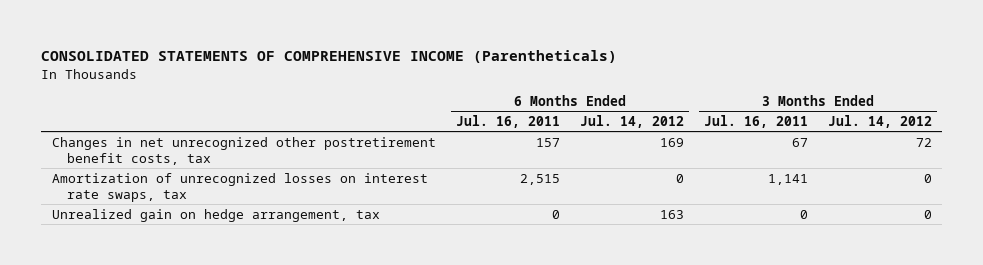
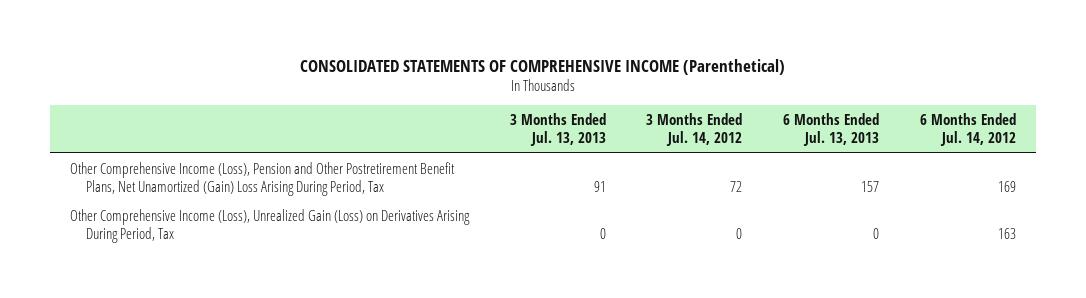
[41,50,618,64] CONSOLIDATED STATEMENTS OF COMPREHENSIVE INCOME (Parentheticals) -> [299,58,785,75] CONSOLIDATED STATEMENTS OF COMPREHENSIVE INCOME (Parenthetical)
[455,115,560,129] Jul. 16, 2011 -> none
[703,115,808,129] Jul. 16, 2011 -> none
none -> [509,112,606,147] 3 Months Ended Jul. 13, 2013
none -> [783,112,880,147] 6 Months Ended Jul. 13, 2013
[51,172,428,203] Amortization of unrecognized losses on interest rate swaps, tax -> none
[51,136,436,166] Changes in net unrecognized other postretirement benefit costs, tax -> [69,161,455,196] Other Comprehensive Income (Loss), Pension and Other Postretirement Benefit Plans, Net Unamortized (Gain) Loss Arising During Period, Tax
[51,208,380,222] Unrealized gain on hedge arrangement, tax -> [69,208,470,243] Other Comprehensive Income (Loss), Unrealized Gain (Loss) on Derivatives Arising During Period, Tax

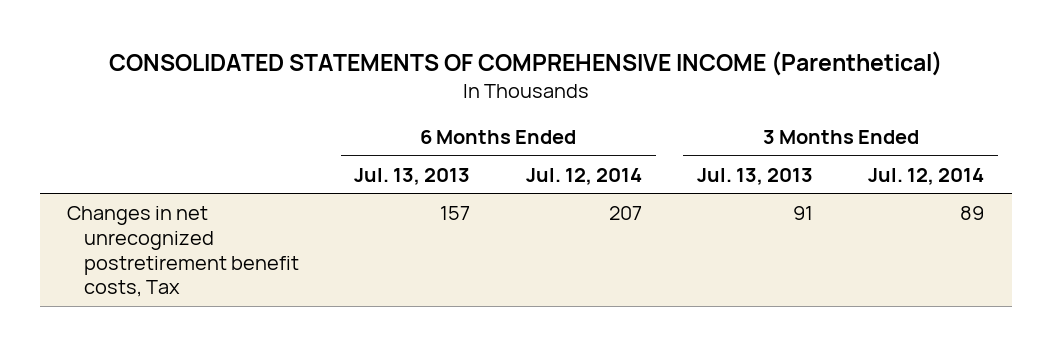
[646,112,743,147] 3 Months Ended Jul. 14, 2012 -> none
[919,112,1016,147] 6 Months Ended Jul. 14, 2012 -> none
none -> [525,167,642,185] Jul. 12, 2014
none -> [868,167,985,185] Jul. 12, 2014
[69,208,470,243] Other Comprehensive Income (Loss), Unrealized Gain (Loss) on Derivatives Arising During Period, Tax -> none
[69,161,455,196] Other Comprehensive Income (Loss), Pension and Other Postretirement Benefit Plans, Net Unamortized (Gain) Loss Arising During Period, Tax -> [67,206,300,298] Changes in net unrecognized postretirement benefit costs, Tax

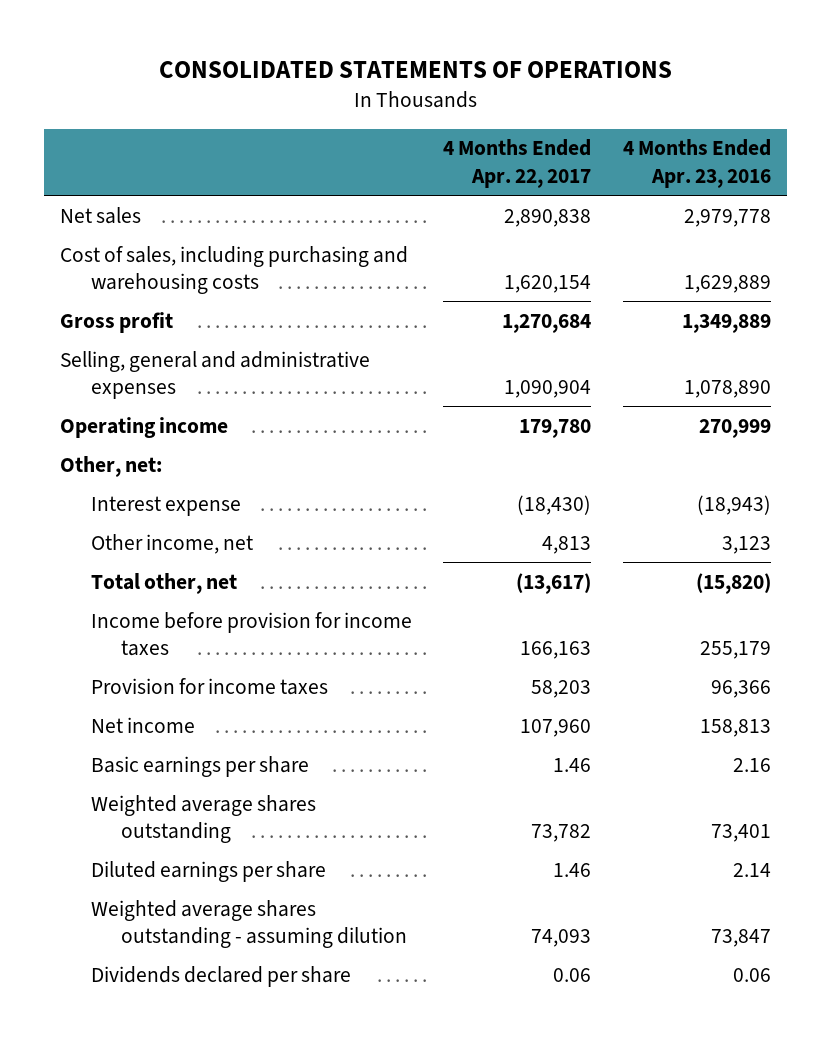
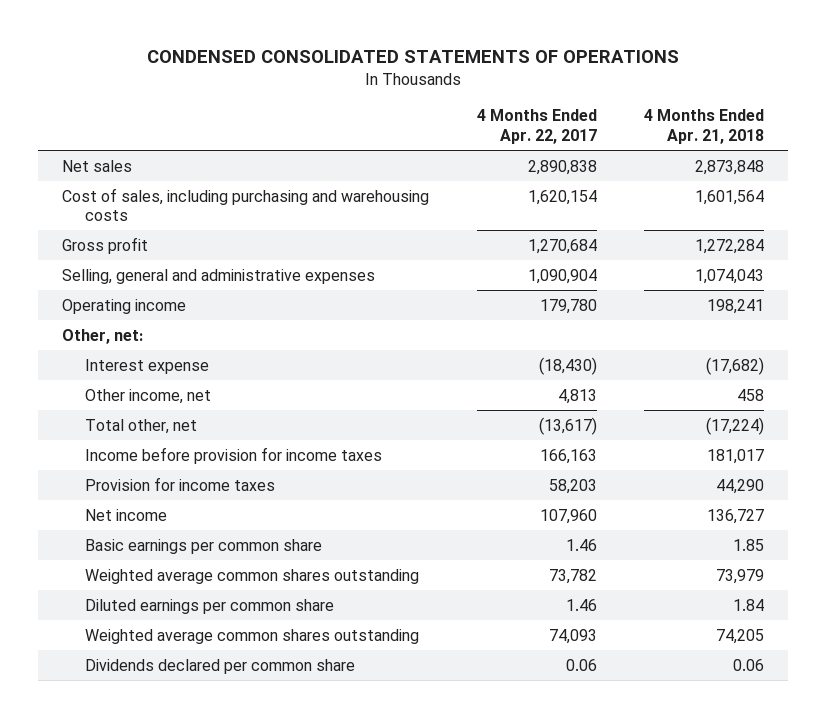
[158,60,672,78] CONSOLIDATED STATEMENTS OF OPERATIONS -> [147,50,680,64] CONDENSED CONSOLIDATED STATEMENTS OF OPERATIONS
[623,139,772,188] 4 Months Ended Apr. 23, 2016 -> none
none -> [644,109,765,144] 4 Months Ended Apr. 21, 2018
[90,755,309,777] Basic earnings per share -> [85,538,323,554] Basic earnings per common share
[90,794,316,844] Weighted average shares outstanding -> [85,568,420,584] Weighted average common shares outstanding
[90,860,326,882] Diluted earnings per share -> [85,598,335,614] Diluted earnings per common share
[90,899,407,949] Weighted average shares outstanding - assuming dilution -> [85,628,420,644] Weighted average common shares outstanding
[90,965,351,987] Dividends declared per share -> [85,658,356,674] Dividends declared per common share

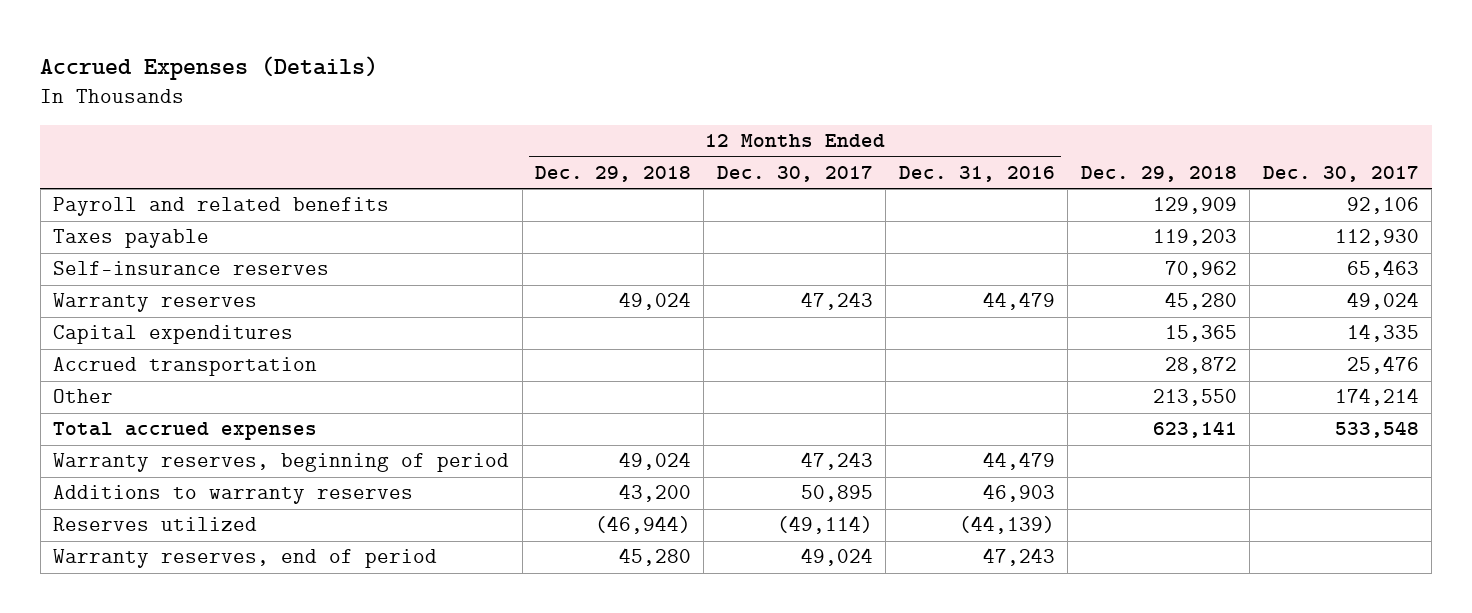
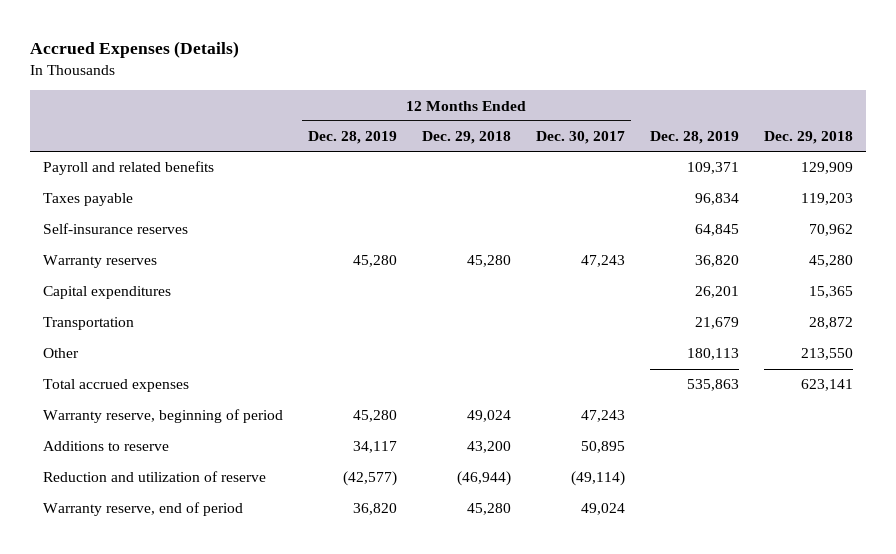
[898,165,1055,182] Dec. 31, 2016 -> none
[1262,165,1419,182] Dec. 30, 2017 -> none
none -> [307,131,397,145] Dec. 28, 2019
none -> [650,131,740,145] Dec. 28, 2019
[619,292,692,311] 49,024 -> [466,255,511,268] 45,280
[53,357,318,377] Accrued transportation -> [42,317,134,331] Transportation
[53,453,510,473] Warranty reserves, beginning of period -> [42,409,283,424] Warranty reserve, beginning of period
[53,485,414,505] Additions to warranty reserves -> [42,441,169,452] Additions to reserve
[53,517,258,532] Reserves utilized -> [42,471,266,483] Reduction and utilization of reserve
[53,549,438,569] Warranty reserves, end of period -> [42,502,243,517] Warranty reserve, end of period

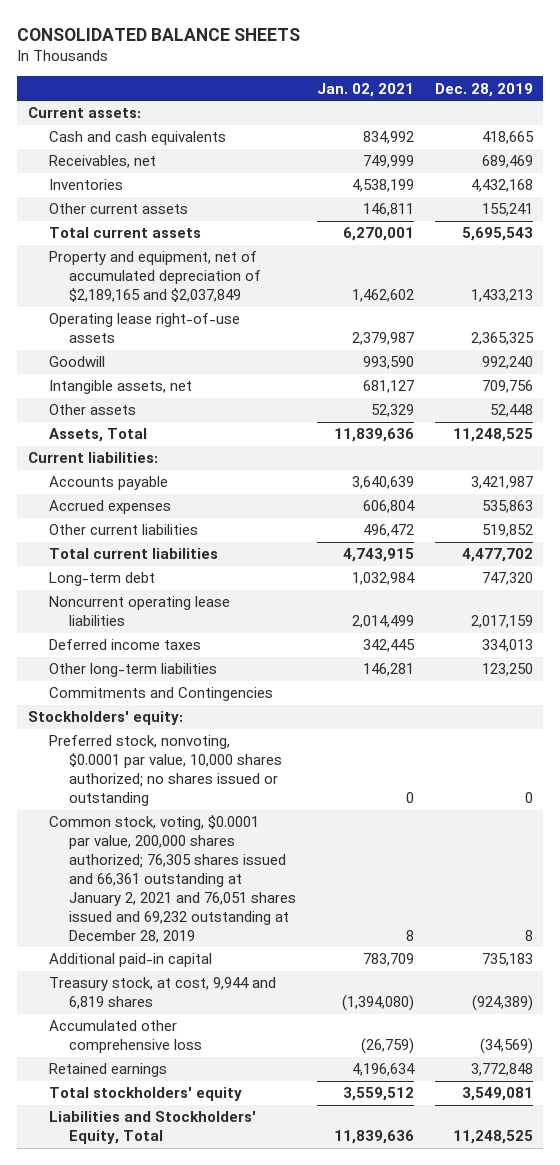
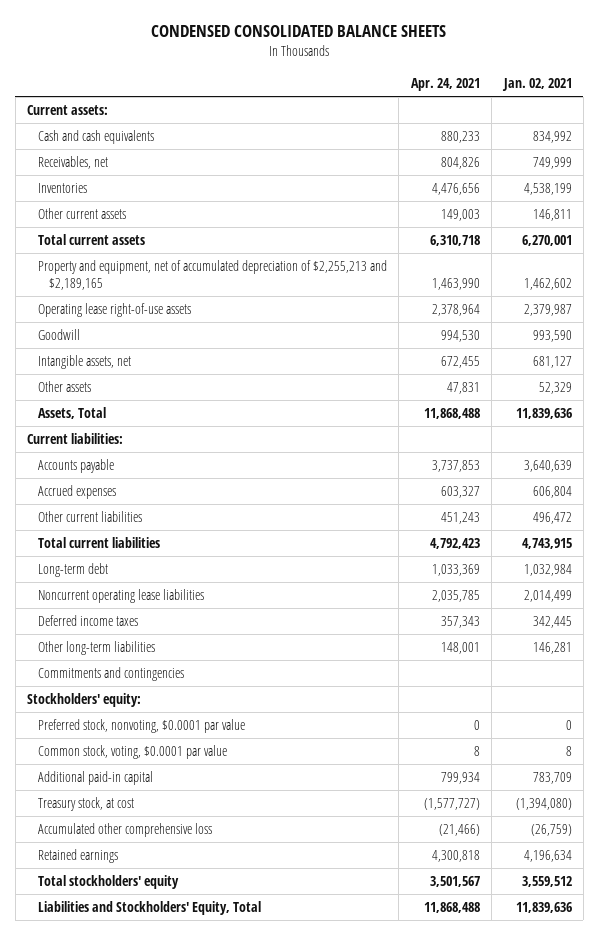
[17,27,301,41] CONSOLIDATED BALANCE SHEETS -> [151,25,447,38] CONDENSED CONSOLIDATED BALANCE SHEETS
[434,82,533,97] Dec. 28, 2019 -> none
none -> [410,78,480,92] Apr. 24, 2021
[48,251,262,303] Property and equipment, net of accumulated depreciation of $2,189,165 and $2,037,849 -> [38,259,388,290] Property and equipment, net of accumulated depreciation of $2,255,213 and $2,189,165
[48,687,273,702] Commitments and Contingencies -> [38,666,185,681] Commitments and contingencies
[48,735,283,807] Preferred stock, nonvoting, $0.0001 par value, 10,000 shares authorized; no shares issued or outstanding -> [38,718,246,733] Preferred stock, nonvoting, $0.0001 par value
[48,815,297,943] Common stock, voting, $0.0001 par value, 200,000 shares authorized; 76,305 shares issued and 66,361 outstanding at January 2, 2021 and 76,051 shares issued and 69,232 outstanding at December 28, 2019 -> [38,744,228,759] Common stock, voting, $0.0001 par value
[48,977,276,1010] Treasury stock, at cost, 9,944 and 6,819 shares -> [38,796,135,811] Treasury stock, at cost

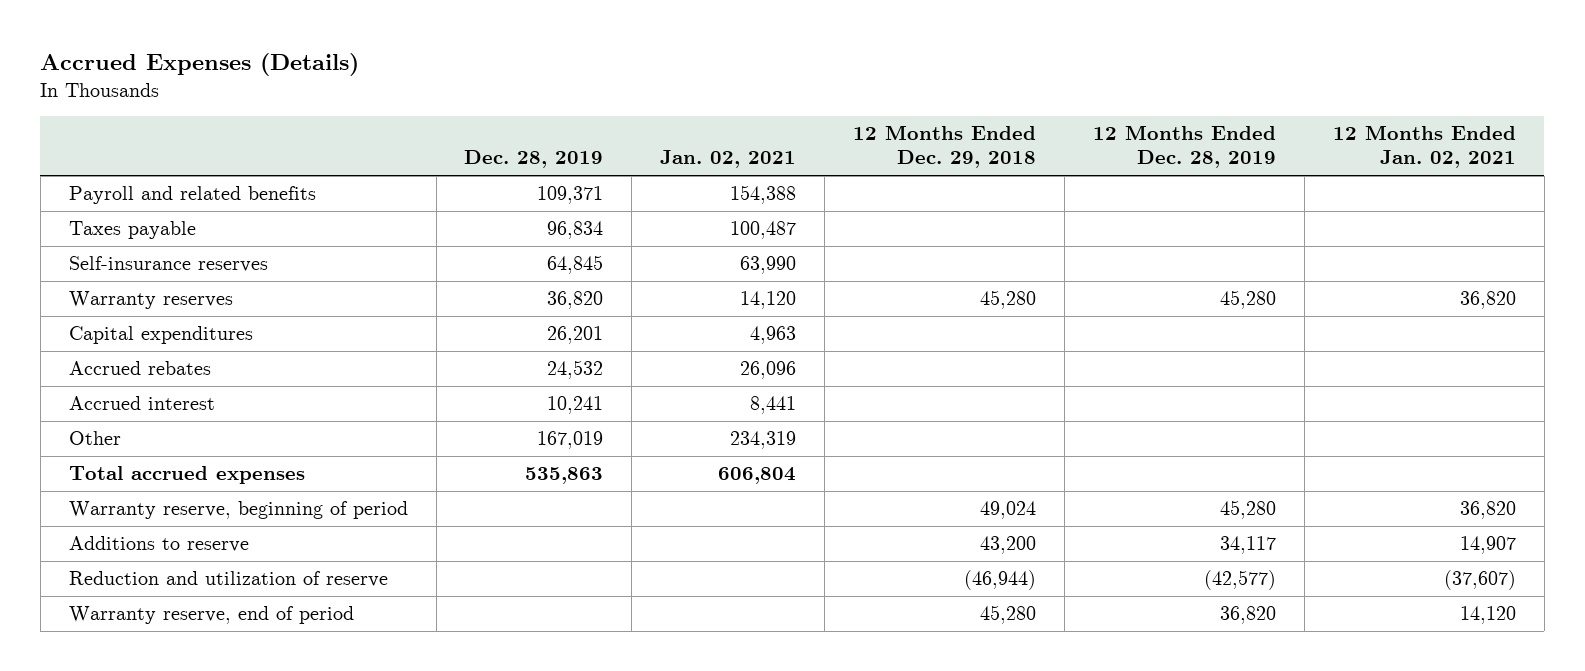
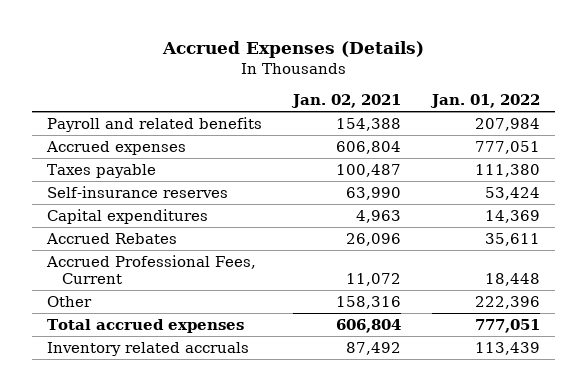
[464,150,604,169] Dec. 28, 2019 -> none
[853,125,1037,169] 12 Months Ended Dec. 29, 2018 -> none
[1093,125,1277,169] 12 Months Ended Dec. 28, 2019 -> none
[1332,125,1516,169] 12 Months Ended Jan. 02, 2021 -> none
none -> [429,94,540,109] Jan. 01, 2022
none -> [46,140,187,155] Accrued expenses
[68,291,233,310] Warranty reserves -> none
[68,396,215,411] Accrued interest -> none
[68,361,211,376] Accrued rebates -> [46,232,178,244] Accrued Rebates
none -> [46,254,257,284] Accrued Professional Fees, Current
[730,431,797,450] 234,319 -> [336,295,402,309] 158,316
[68,501,408,520] Warranty reserve, beginning of period -> none
[68,536,249,553] Additions to reserve -> none
[68,571,388,588] Reduction and utilization of reserve -> none
[68,606,354,625] Warranty reserve, end of period -> none
none -> [47,341,250,356] Inventory related accruals

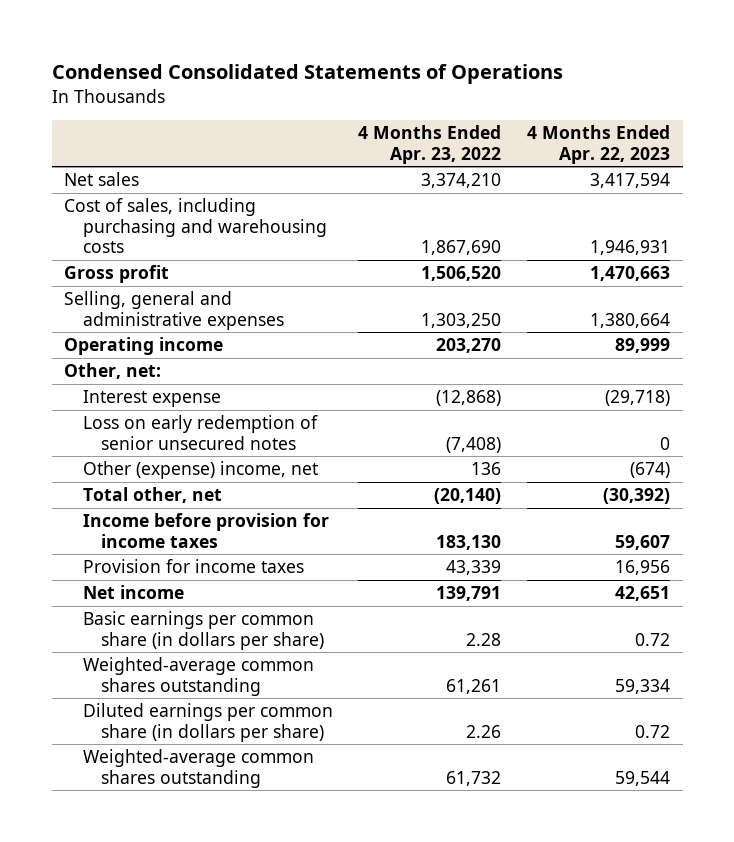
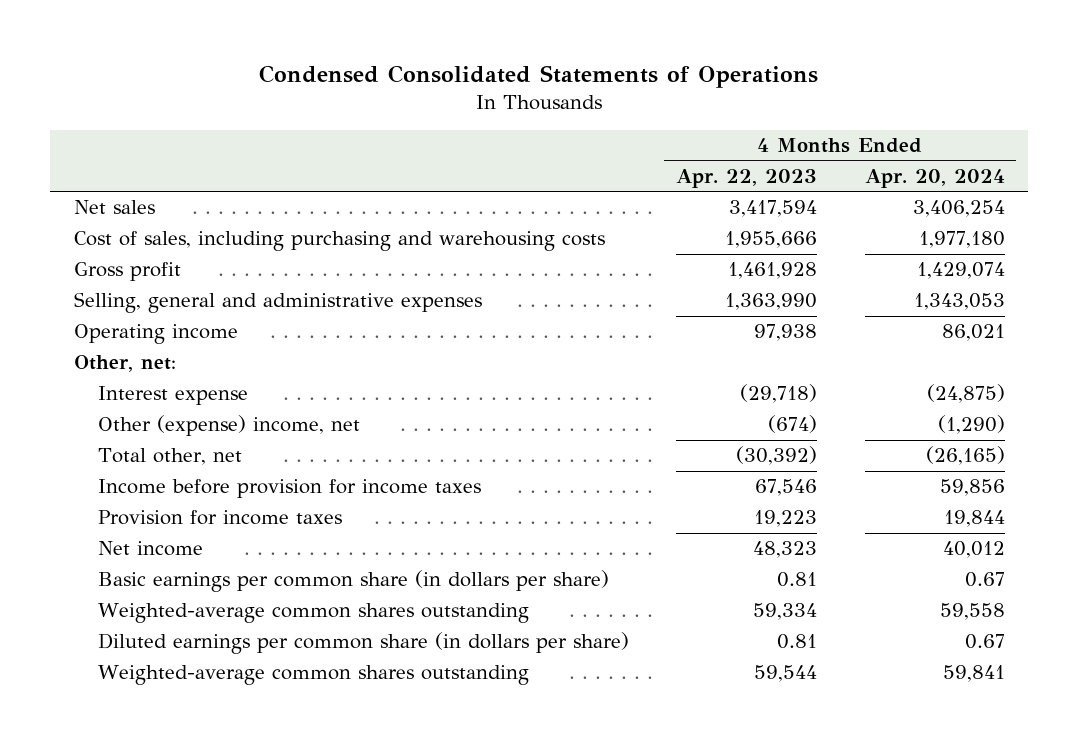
[358,125,502,164] 4 Months Ended Apr. 23, 2022 -> none
none -> [864,169,1005,189] Apr. 20, 2024
[589,240,670,256] 1,946,931 -> [725,231,818,249] 1,955,666
[589,266,670,282] 1,470,663 -> [728,262,818,280] 1,461,928
[589,312,670,328] 1,380,664 -> [725,293,818,311] 1,363,990
[614,338,670,354] 89,999 -> [754,324,818,342] 97,938
[82,415,318,450] Loss on early redemption of senior unsecured notes -> none
[614,534,670,550] 59,607 -> [755,479,818,497] 67,546
[614,560,670,576] 16,956 -> [754,510,818,528] 19,223
[614,586,670,602] 42,651 -> [753,541,818,559] 48,323
[634,632,670,646] 0.72 -> [777,572,818,588] 0.81
[634,724,670,738] 0.72 -> [777,634,818,650] 0.81

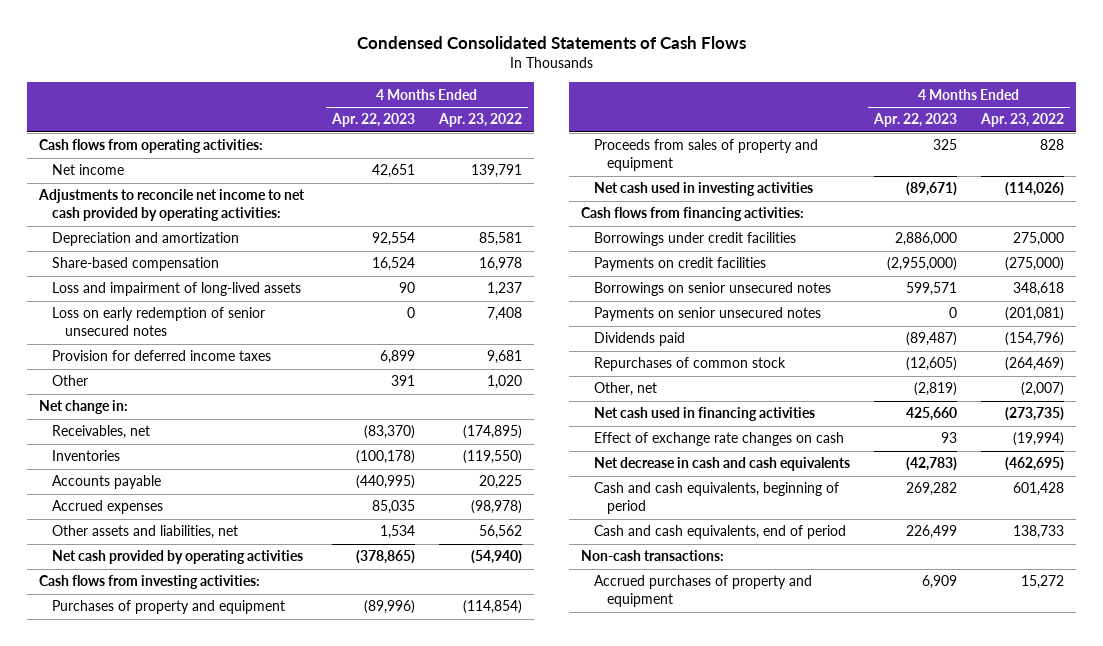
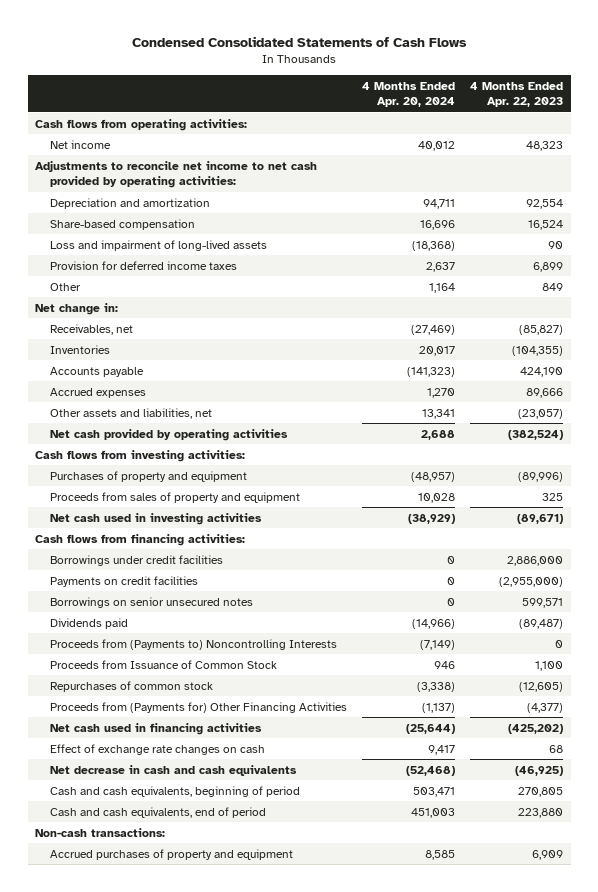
[437,113,522,128] Apr. 23, 2022 -> none
none -> [361,81,455,108] 4 Months Ended Apr. 20, 2024
[371,164,415,179] 42,651 -> [525,140,563,151] 48,323
[51,307,265,337] Loss on early redemption of senior unsecured notes -> none
[390,375,415,387] 391 -> [541,282,563,291] 849
[363,425,415,440] (83,370) -> [518,324,563,335] (85,827)
[355,450,415,465] (100,178) -> [511,345,563,356] (104,355)
[355,475,415,490] (440,995) -> [519,366,563,377] 424,190
[371,500,415,515] 85,035 -> [525,387,563,398] 89,666
[379,525,415,540] 1,534 -> [517,408,563,419] (23,057)
[355,550,415,565] (378,865) -> [507,429,563,440] (382,524)
[594,307,822,322] Payments on senior unsecured notes -> none
none -> [49,638,337,650] Proceeds from (Payments to) Noncontrolling Interests
none -> [49,659,277,669] Proceeds from Issuance of Common Stock
[594,382,658,397] Other, net -> none
none -> [49,701,347,713] Proceeds from (Payments for) Other Financing Activities
[906,407,958,422] 425,660 -> [507,723,563,734] (425,202)
[941,432,958,444] 93 -> [548,744,563,753] 68
[906,457,958,472] (42,783) -> [514,765,563,776] (46,925)
[906,482,958,497] 269,282 -> [517,786,563,797] 270,805
[906,525,958,540] 226,499 -> [517,807,563,818] 223,880

